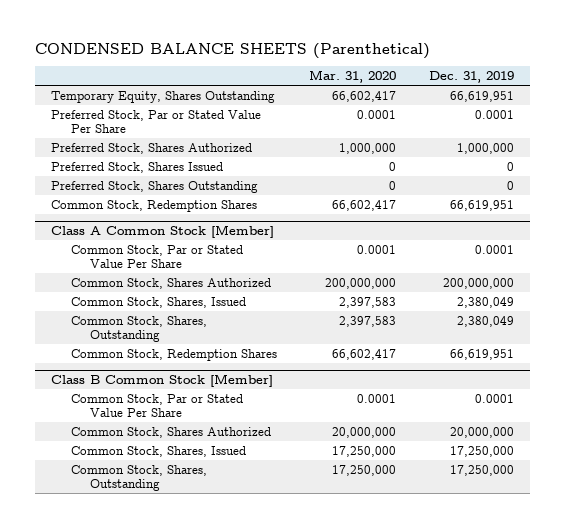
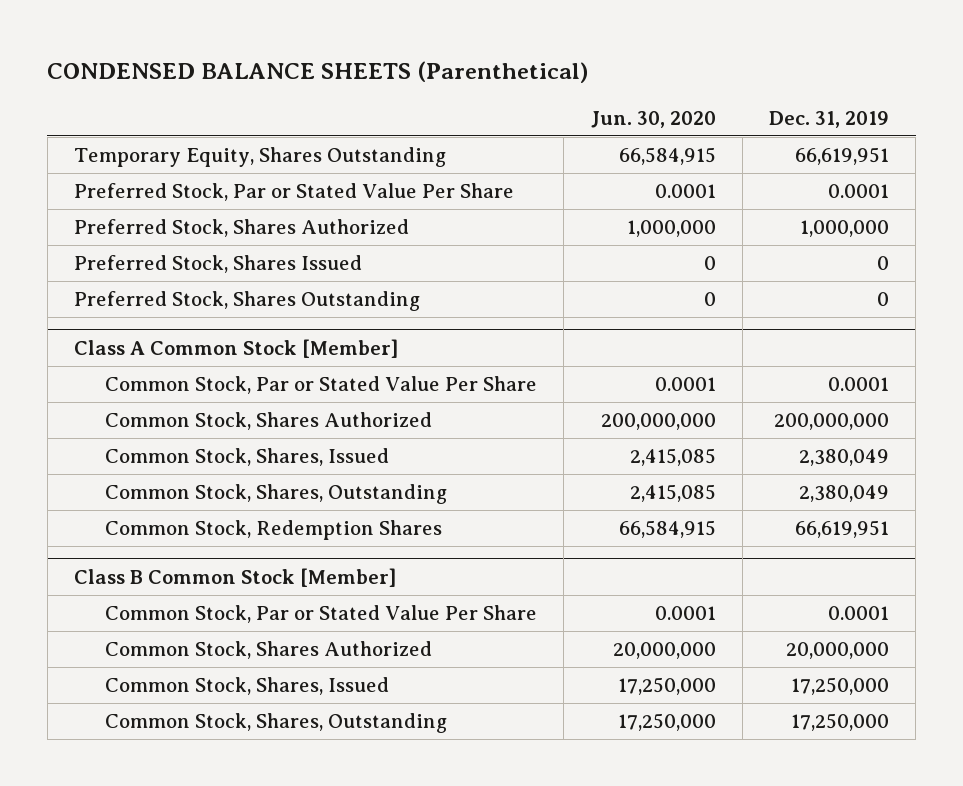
[309,70,397,84] Mar. 31, 2020 -> none
none -> [590,110,716,128] Jun. 30, 2020
[50,199,257,212] Common Stock, Redemption Shares -> none

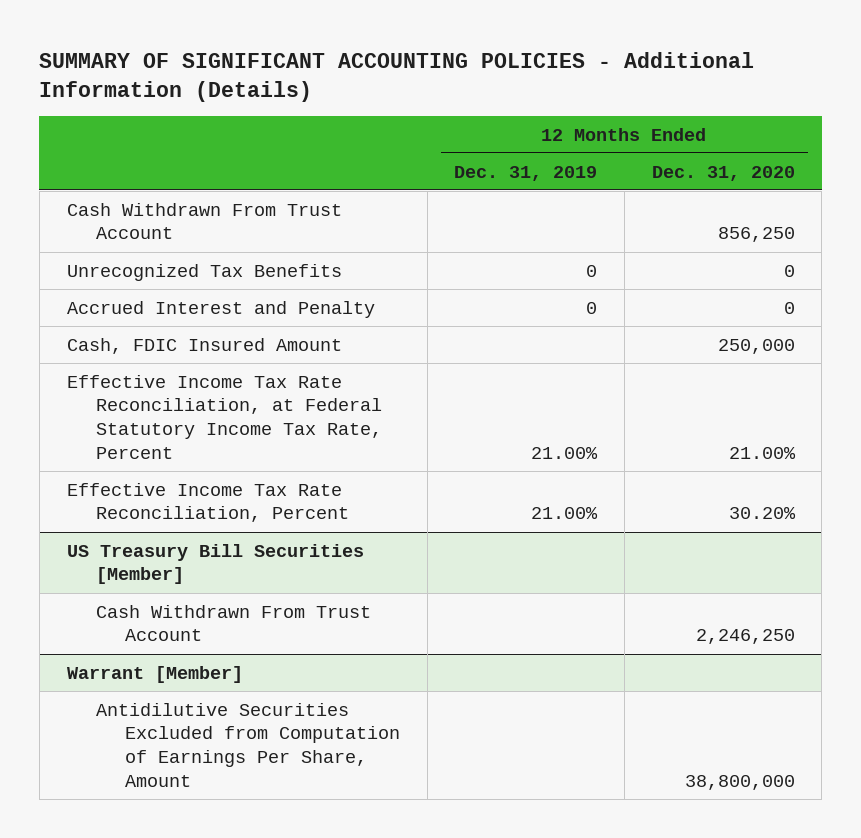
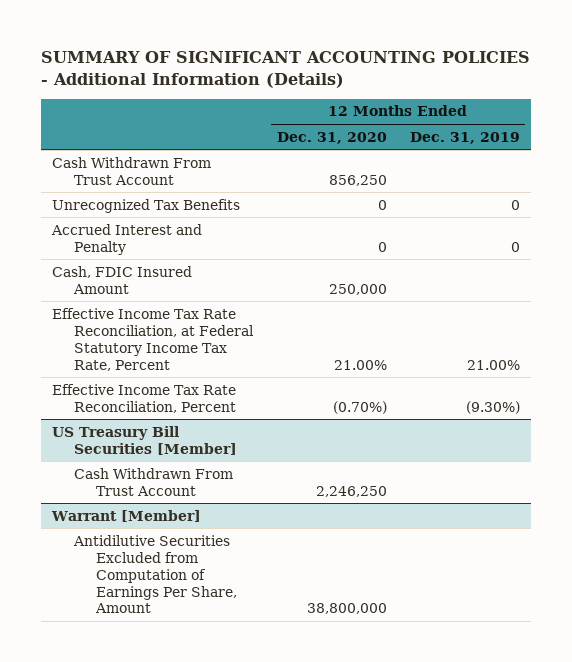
[531,507,599,520] 21.00% -> [465,400,520,414] (9.30%)
[728,507,796,520] 30.20% -> [332,400,387,414] (0.70%)

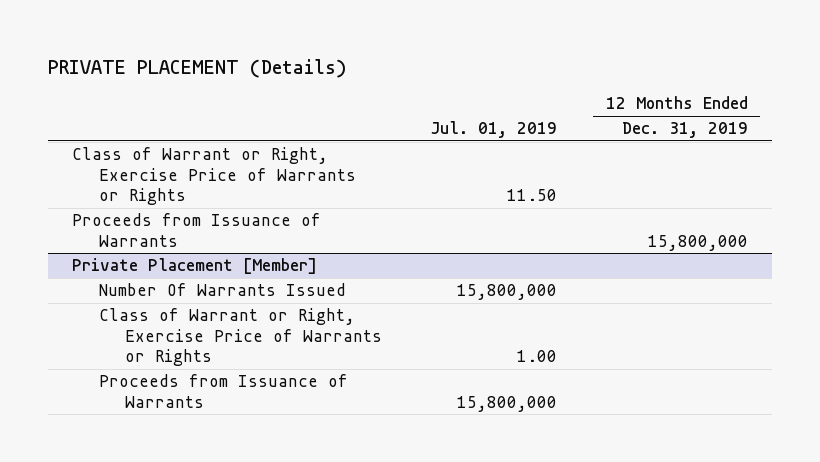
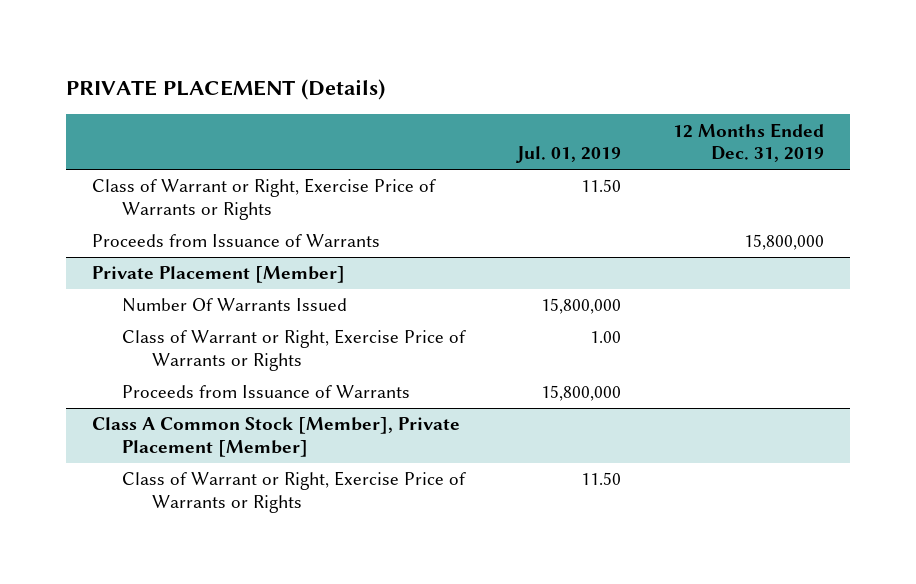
none -> [91,417,460,458] Class A Common Stock [Member], Private Placement [Member]
none -> [121,471,466,514] Class of Warrant or Right, Exercise Price of Warrants or Rights

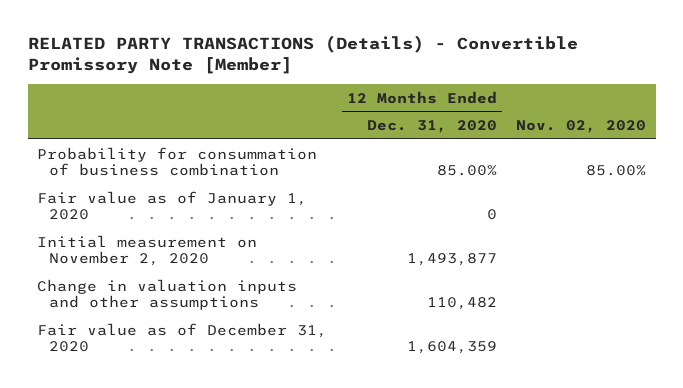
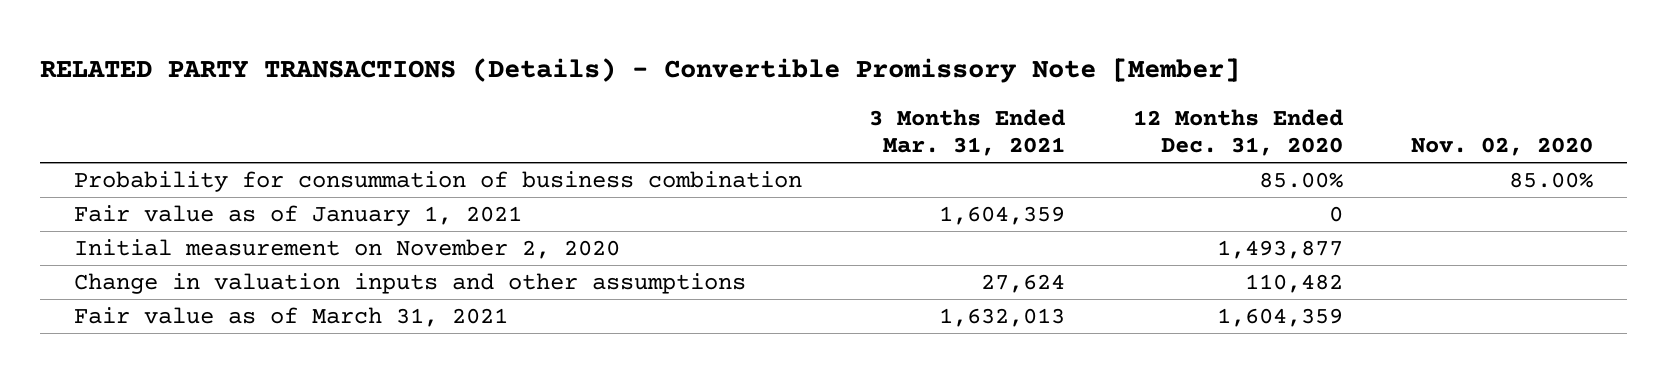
none -> [869,108,1066,157] 3 Months Ended Mar. 31, 2021
[37,190,308,220] Fair value as of January 1, 2020 -> [73,205,522,227] Fair value as of January 1, 2021
[37,322,328,352] Fair value as of December 31, 2020 -> [73,307,508,328] Fair value as of March 31, 2021

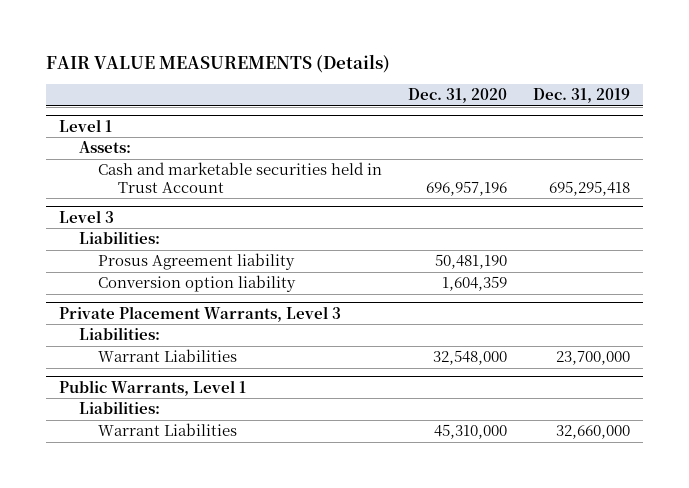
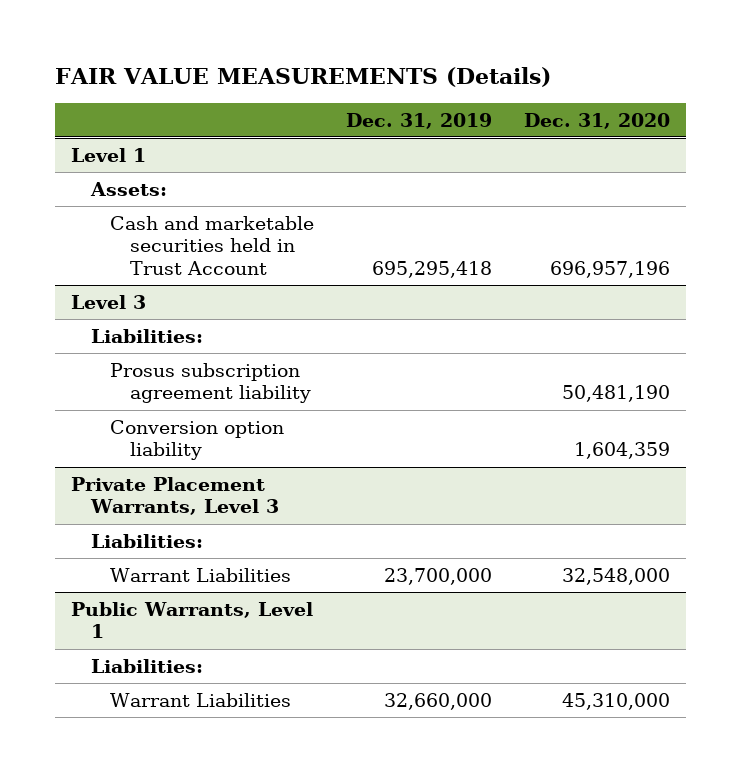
[98,253,296,271] Prosus Agreement liability -> [110,362,311,404] Prosus subscription agreement liability

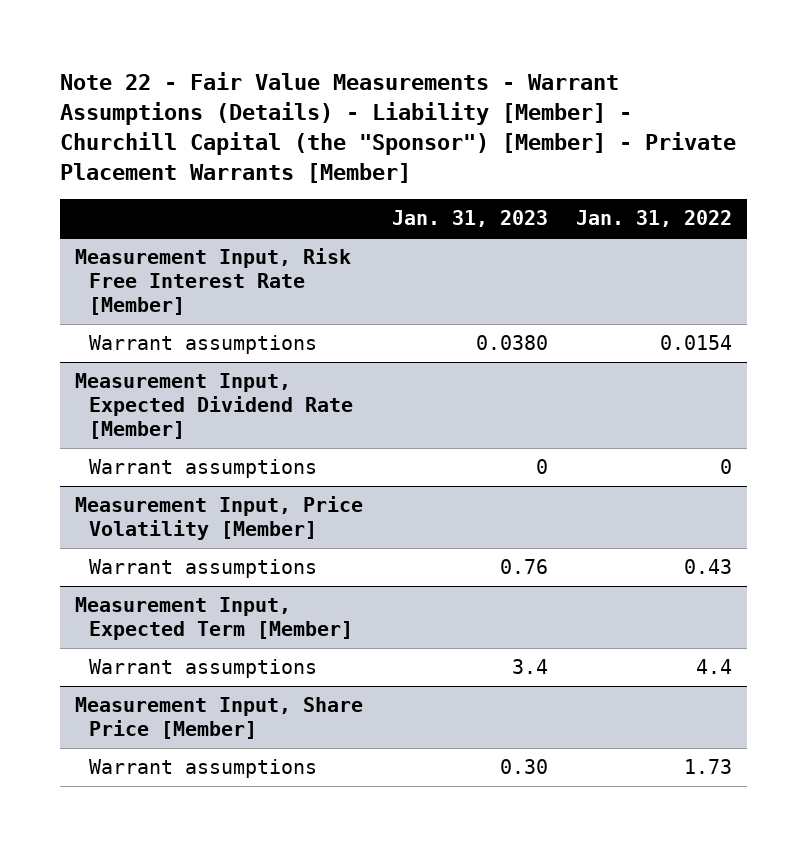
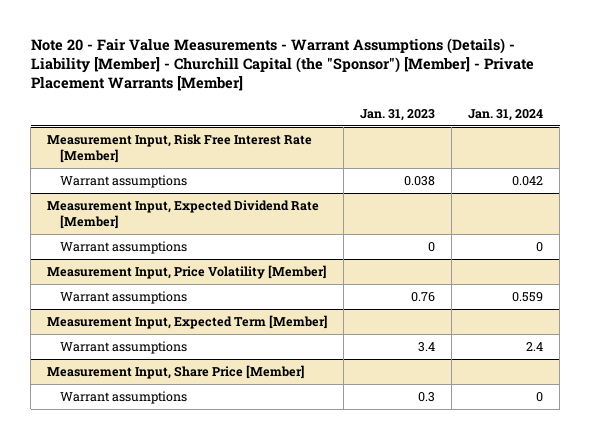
[60,72,737,183] Note 22 - Fair Value Measurements - Warrant Assumptions (Details) - Liability [Member] - Churchill Capital (the "Sponsor") [Member] - Private Placement Warrants [Member] -> [30,37,534,92] Note 20 - Fair Value Measurements - Warrant Assumptions (Details) - Liability [Member] - Churchill Capital (the "Sponsor") [Member] - Private Placement Warrants [Member]
[576,210,733,228] Jan. 31, 2022 -> none
none -> [468,108,544,121] Jan. 31, 2024
[475,335,548,351] 0.0380 -> [404,176,436,187] 0.038
[499,759,548,775] 0.30 -> [418,392,436,403] 0.3

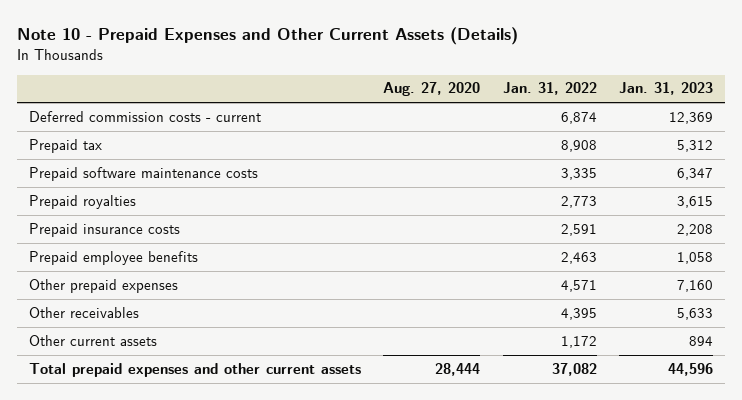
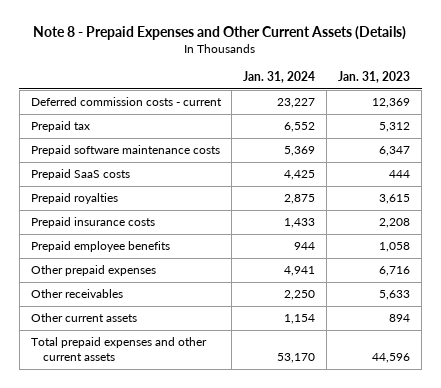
[17,27,519,46] Note 10 - Prepaid Expenses and Other Current Assets (Details) -> [33,26,407,41] Note 8 - Prepaid Expenses and Other Current Assets (Details)
[383,82,481,97] Aug. 27, 2020 -> none
[502,82,597,96] Jan. 31, 2022 -> none
none -> [243,71,316,84] Jan. 31, 2024
none -> [30,169,130,181] Prepaid SaaS costs
[677,279,714,292] 7,160 -> [379,266,411,277] 6,716

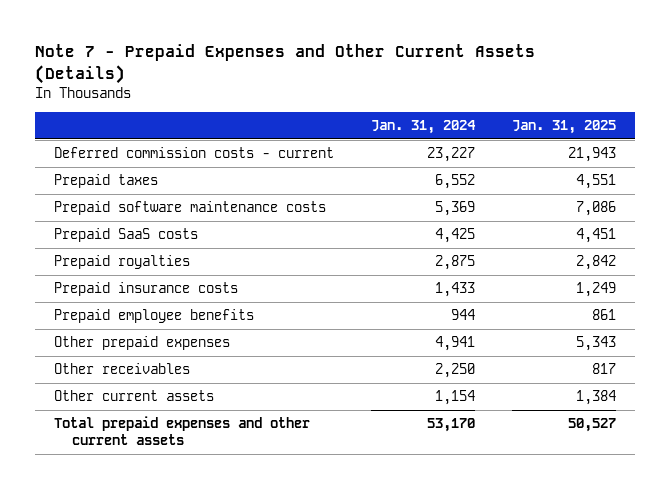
[33,26,407,41] Note 8 - Prepaid Expenses and Other Current Assets (Details) -> [35,44,536,84] Note 7 - Prepaid Expenses and Other Current Assets (Details)
[338,71,411,84] Jan. 31, 2023 -> none
none -> [512,120,617,135] Jan. 31, 2025
[30,121,90,133] Prepaid tax -> [53,174,158,189] Prepaid taxes

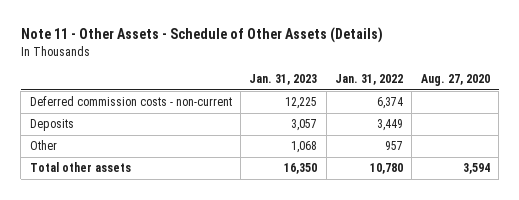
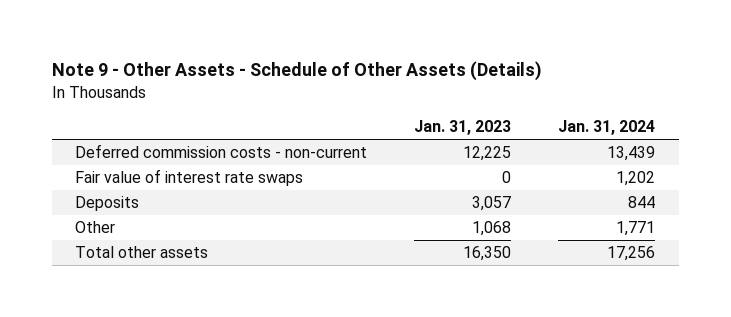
[20,27,383,44] Note 11 - Other Assets - Schedule of Other Assets (Details) -> [51,61,542,82] Note 9 - Other Assets - Schedule of Other Assets (Details)
[335,74,404,86] Jan. 31, 2022 -> none
[420,74,490,87] Aug. 27, 2020 -> none
none -> [558,119,656,135] Jan. 31, 2024
none -> [75,169,304,187] Fair value of interest rate swaps

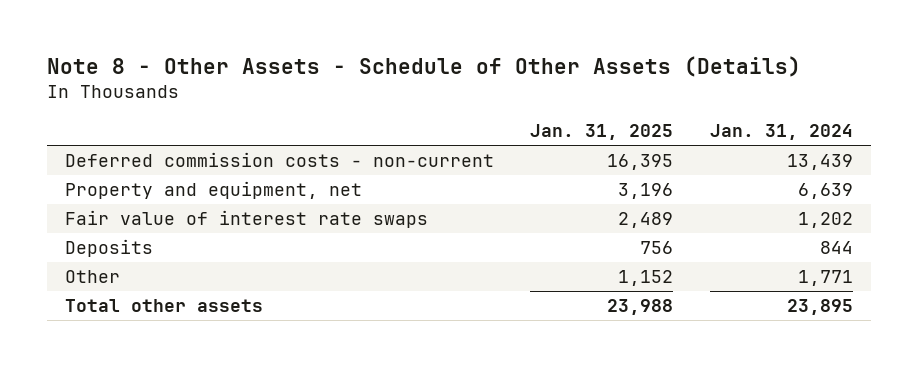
[51,61,542,82] Note 9 - Other Assets - Schedule of Other Assets (Details) -> [46,56,801,78] Note 8 - Other Assets - Schedule of Other Assets (Details)
[414,119,512,135] Jan. 31, 2023 -> none
none -> [530,124,674,141] Jan. 31, 2025
none -> [64,181,362,200] Property and equipment, net
[607,246,656,262] 17,256 -> [786,299,853,316] 23,895

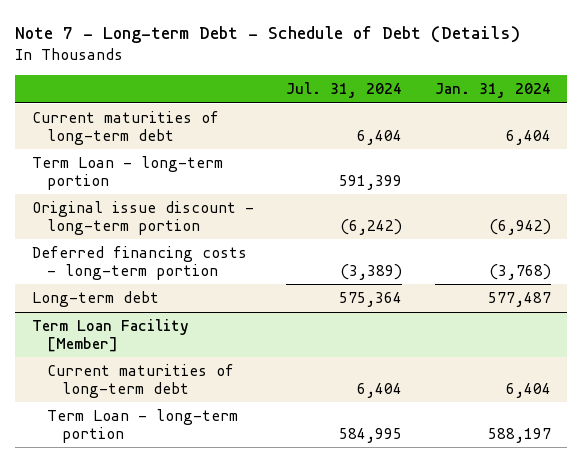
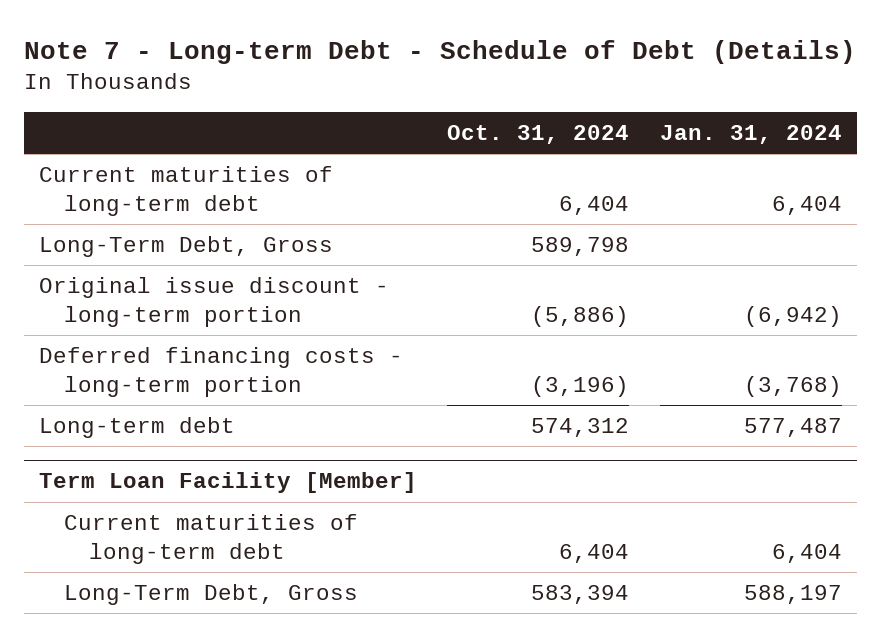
[286,82,403,99] Jul. 31, 2024 -> none
none -> [447,124,630,144] Oct. 31, 2024
[31,156,223,190] Term Loan - long-term portion -> [38,236,333,258] Long-Term Debt, Gross
[47,409,239,443] Term Loan - long-term portion -> [64,584,359,606] Long-Term Debt, Gross

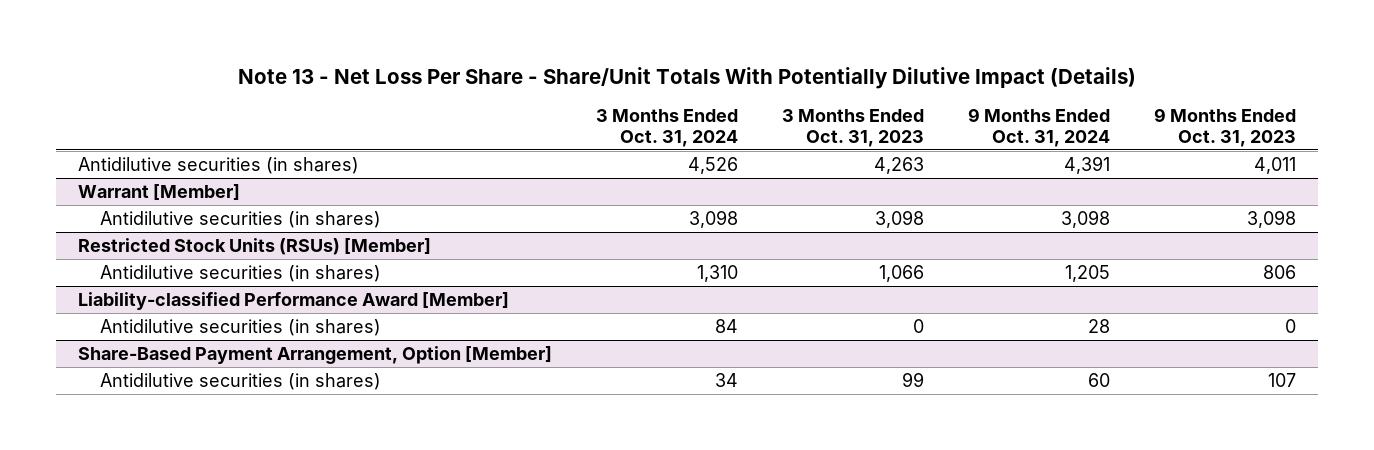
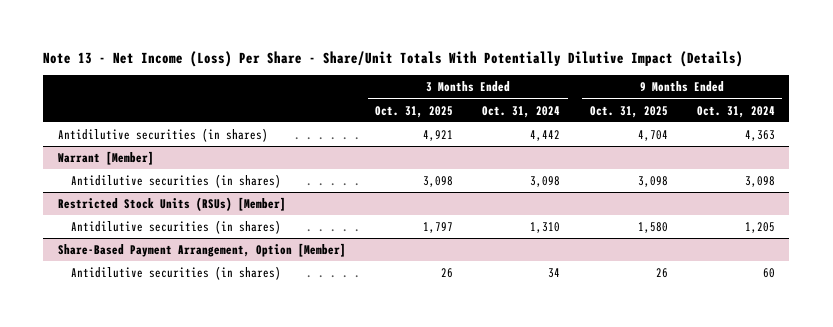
[238,66,1137,89] Note 13 - Net Loss Per Share - Share/Unit Totals With Potentially Dilutive Impact (Details) -> [43,50,744,67] Note 13 - Net Income (Loss) Per Share - Share/Unit Totals With Potentially Dilutive Impact (Details)
[782,109,925,147] 3 Months Ended Oct. 31, 2023 -> none
[1154,108,1297,147] 9 Months Ended Oct. 31, 2023 -> none
none -> [374,105,453,118] Oct. 31, 2025
none -> [589,105,668,118] Oct. 31, 2025
[687,157,738,175] 4,526 -> [530,130,561,142] 4,442
[1064,156,1111,175] 4,391 -> [744,130,775,142] 4,363
[77,292,509,311] Liability-classified Performance Award [Member] -> none
[99,319,381,337] Antidilutive securities (in shares) -> none

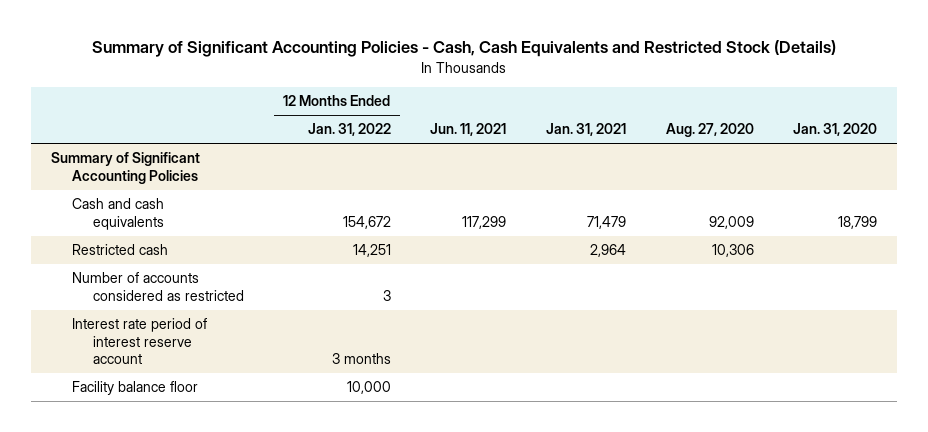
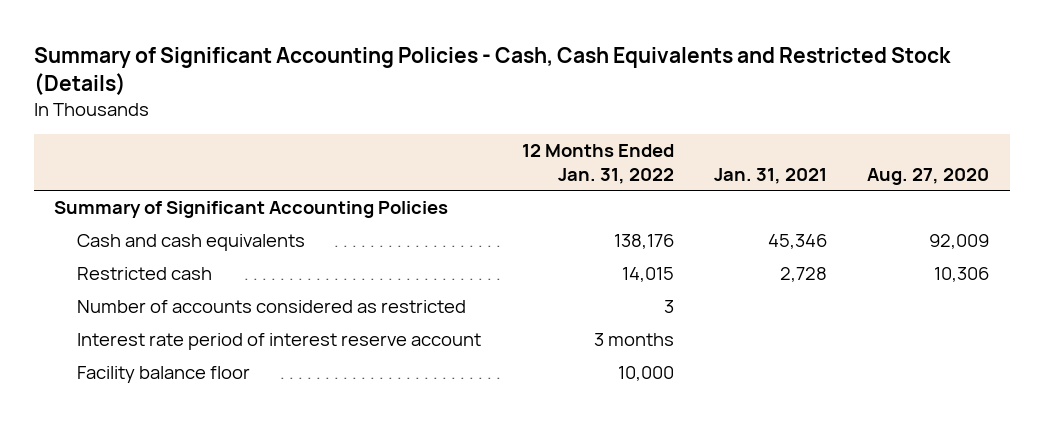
[430,123,507,137] Jun. 11, 2021 -> none
[793,123,878,137] Jan. 31, 2020 -> none
[342,215,391,229] 154,672 -> [613,233,674,249] 138,176
[586,215,626,229] 71,479 -> [768,233,828,249] 45,346
[352,244,391,258] 14,251 -> [621,266,674,282] 14,015
[589,244,626,258] 2,964 -> [780,266,828,282] 2,728

